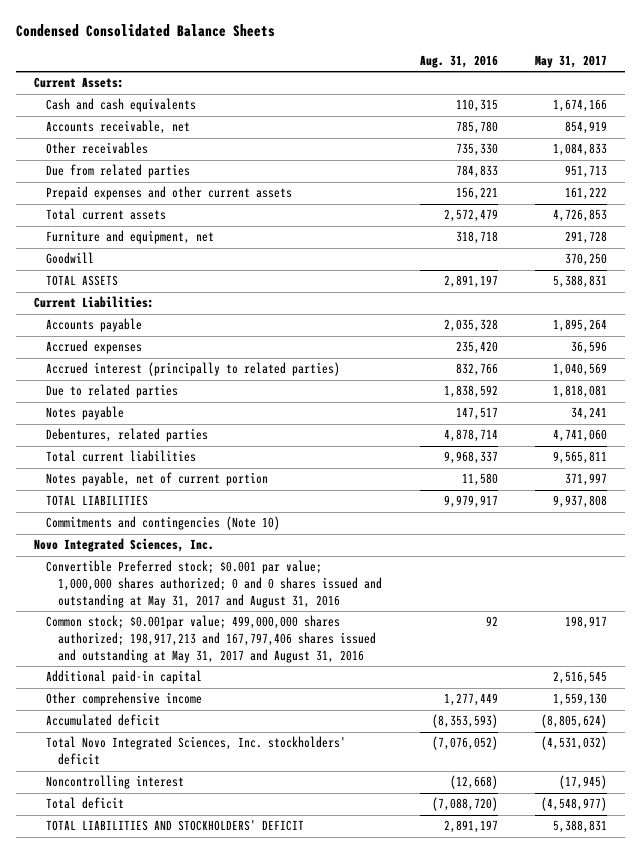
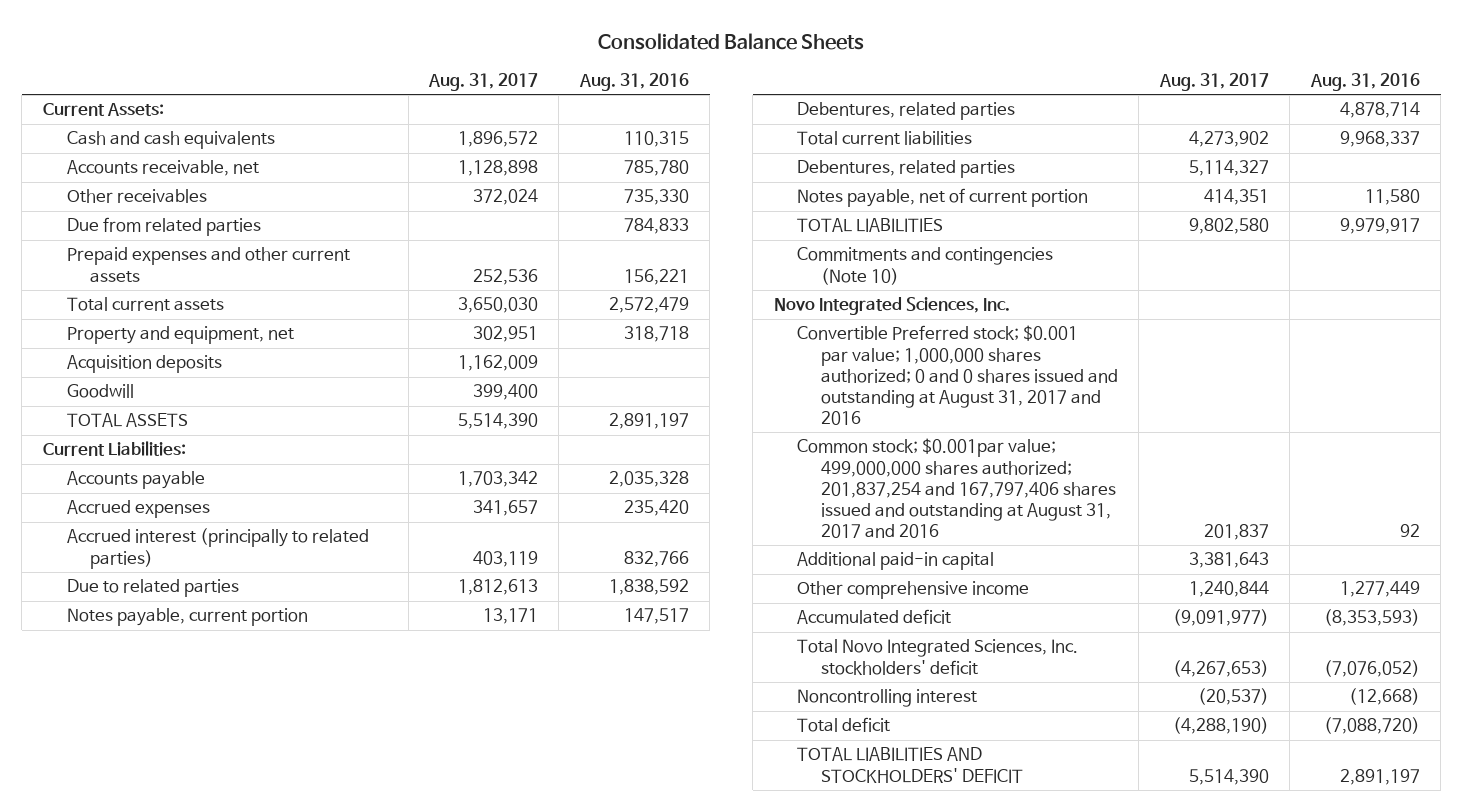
[15,24,275,38] Condensed Consolidated Balance Sheets -> [598,32,865,50] Consolidated Balance Sheets
[534,54,607,68] May 31, 2017 -> none
none -> [428,73,539,92] Aug. 31, 2017
[46,230,215,245] Furniture and equipment, net -> [66,326,294,345] Property and equipment, net
none -> [66,355,222,374] Acquisition deposits
[46,406,125,421] Notes payable -> [66,608,308,627] Notes payable, current portion
none -> [797,160,1016,179] Debentures, related parties
[46,560,383,609] Convertible Preferred stock; $0.001 par value; 1,000,000 shares authorized; 0 and 0 shares issued and outstanding at May 31, 2017 and August 31, 2016 -> [797,325,1119,426] Convertible Preferred stock; $0.001 par value; 1,000,000 shares authorized; 0 and 0 shares issued and outstanding at August 31, 2017 and 2016
[46,615,377,664] Common stock; $0.001par value; 499,000,000 shares authorized; 198,917,213 and 167,797,406 shares issued and outstanding at May 31, 2017 and August 31, 2016 -> [797,438,1117,539] Common stock; $0.001par value; 499,000,000 shares authorized; 201,837,254 and 167,797,406 shares issued and outstanding at August 31, 2017 and 2016

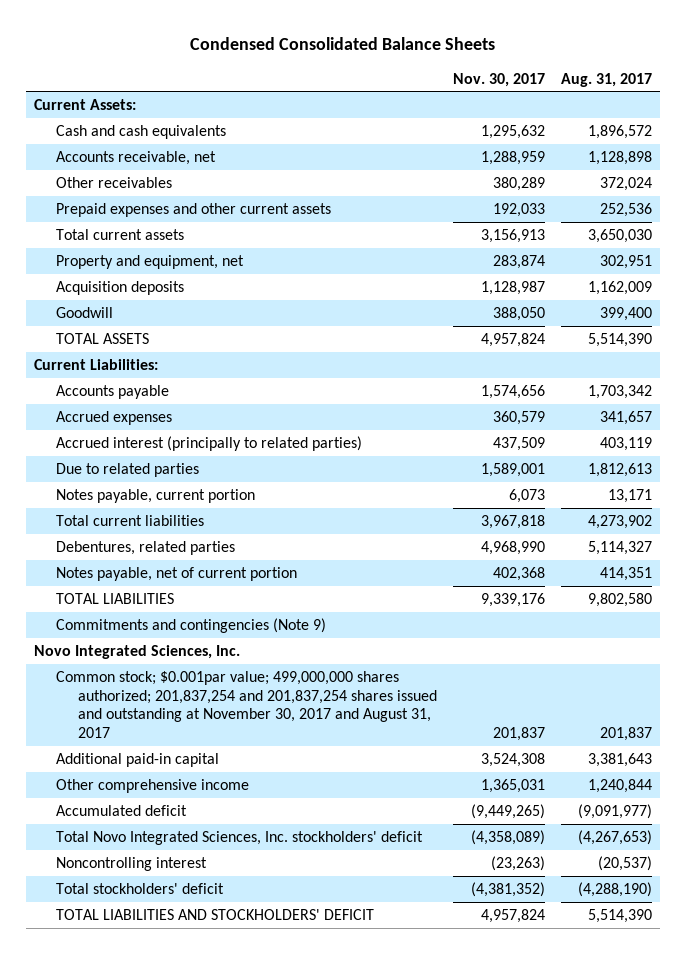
[598,32,865,50] Consolidated Balance Sheets -> [189,37,495,51] Condensed Consolidated Balance Sheets
[578,73,689,92] Aug. 31, 2016 -> none
none -> [453,72,546,87] Nov. 30, 2017
[66,217,261,237] Due from related parties -> none
[797,102,1016,121] Debentures, related parties -> none
[797,247,1054,285] Commitments and contingencies (Note 10) -> [56,617,327,633] Commitments and contingencies (Note 9)
[797,325,1119,426] Convertible Preferred stock; $0.001 par value; 1,000,000 shares authorized; 0 and 0 shares issued and outstanding at August 31, 2017 and 2016 -> none
[797,438,1117,539] Common stock; $0.001par value; 499,000,000 shares authorized; 201,837,254 and 167,797,406 shares issued and outstanding at August 31, 2017 and 2016 -> [56,670,438,739] Common stock; $0.001par value; 499,000,000 shares authorized; 201,837,254 and 201,837,254 shares issued and outstanding at November 30, 2017 and August 31, 2017
[797,717,891,733] Total deficit -> [56,882,225,894] Total stockholders' deficit

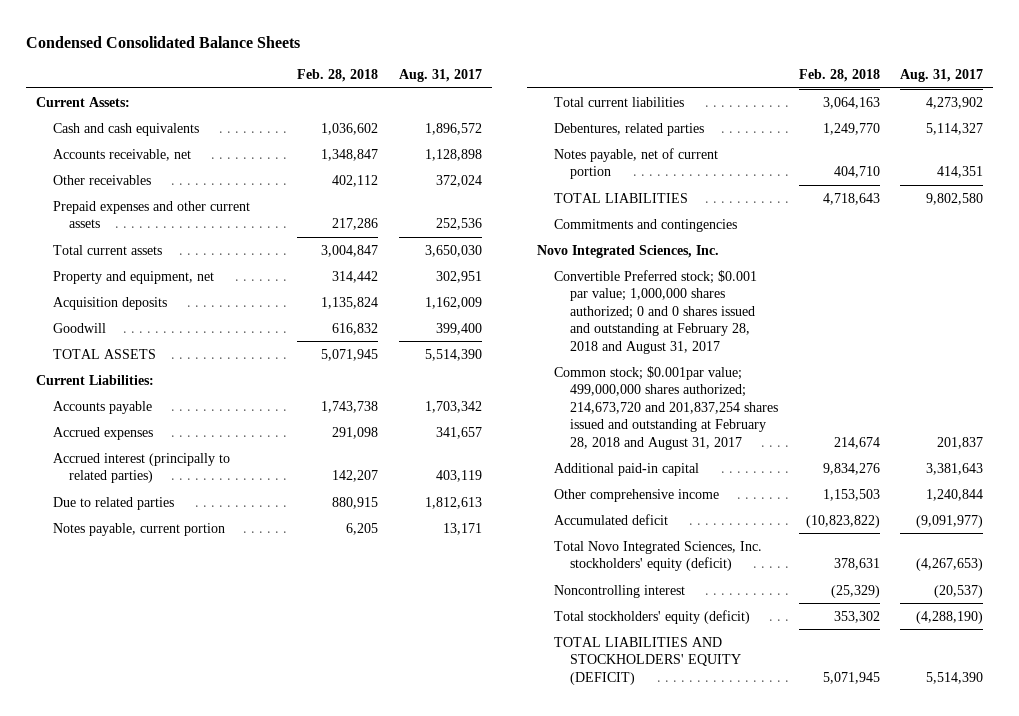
[453,72,546,87] Nov. 30, 2017 -> none
none -> [297,69,379,83] Feb. 28, 2018
[56,617,327,633] Commitments and contingencies (Note 9) -> [553,218,737,232] Commitments and contingencies
none -> [553,269,757,354] Convertible Preferred stock; $0.001 par value; 1,000,000 shares authorized; 0 and 0 shares issued and outstanding at February 28, 2018 and August 31, 2017
[56,670,438,739] Common stock; $0.001par value; 499,000,000 shares authorized; 201,837,254 and 201,837,254 shares issued and outstanding at November 30, 2017 and August 31, 2017 -> [553,365,779,450] Common stock; $0.001par value; 499,000,000 shares authorized; 214,673,720 and 201,837,254 shares issued and outstanding at February 28, 2018 and August 31, 2017
[56,830,424,845] Total Novo Integrated Sciences, Inc. stockholders' deficit -> [553,540,762,572] Total Novo Integrated Sciences, Inc. stockholders' equity (deficit)
[56,882,225,894] Total stockholders' deficit -> [553,609,750,624] Total stockholders' equity (deficit)
[56,908,375,920] TOTAL LIABILITIES AND STOCKHOLDERS' DEFICIT -> [553,636,742,685] TOTAL LIABILITIES AND STOCKHOLDERS' EQUITY (DEFICIT)

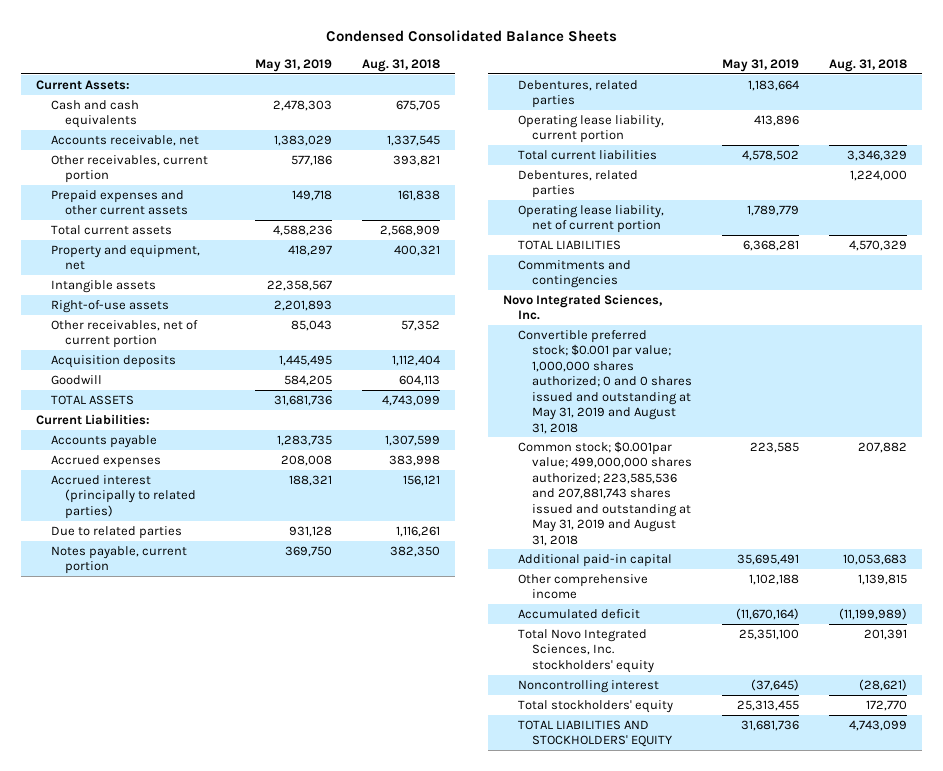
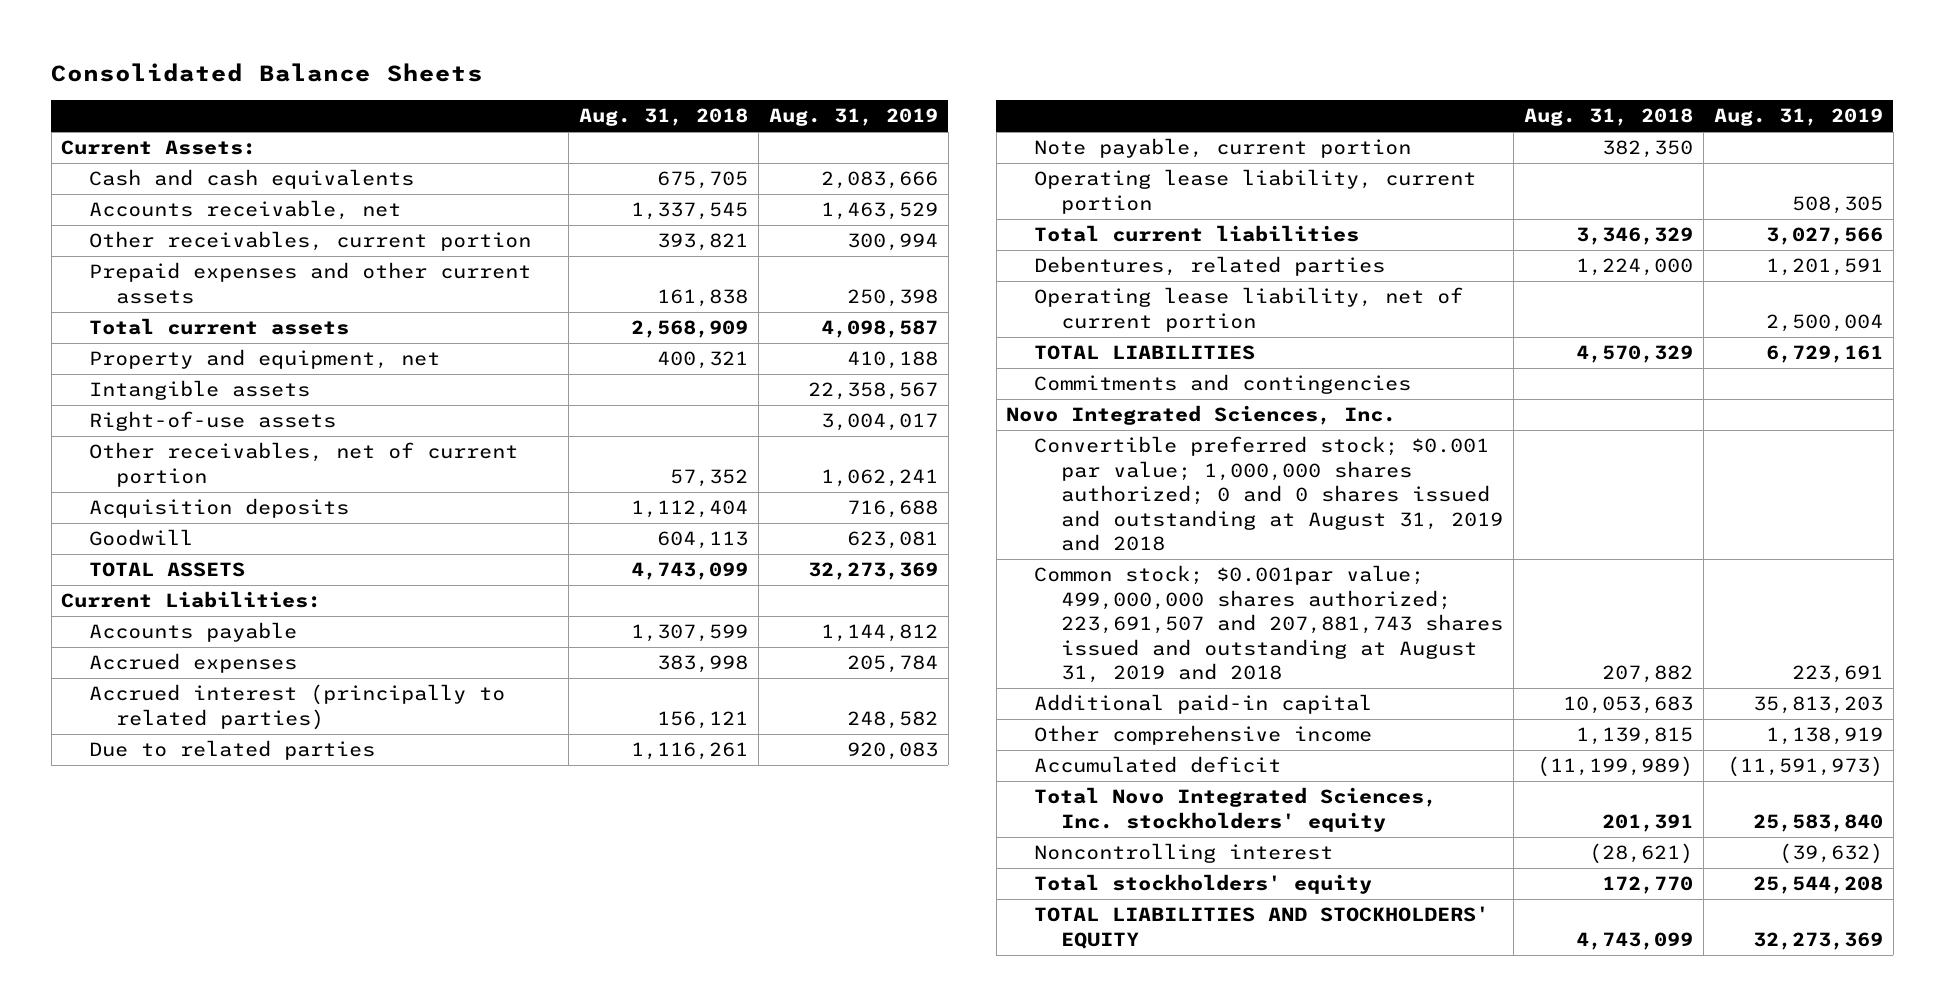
[325,30,617,43] Condensed Consolidated Balance Sheets -> [51,62,484,82] Consolidated Balance Sheets
[255,59,333,73] May 31, 2019 -> none
none -> [768,108,938,127] Aug. 31, 2019
[517,79,638,109] Debentures, related parties -> none
[50,545,187,575] Notes payable, current portion -> [1033,138,1411,159] Note payable, current portion
[517,329,693,434] Convertible preferred stock; $0.001 par value; 1,000,000 shares authorized; 0 and 0 shares issued and outstanding at May 31, 2019 and August 31, 2018 -> [1033,436,1504,552] Convertible preferred stock; $0.001 par value; 1,000,000 shares authorized; 0 and 0 shares issued and outstanding at August 31, 2019 and 2018
[517,440,693,546] Common stock; $0.001par value; 499,000,000 shares authorized; 223,585,536 and 207,881,743 shares issued and outstanding at May 31, 2019 and August 31, 2018 -> [1033,565,1504,684] Common stock; $0.001par value; 499,000,000 shares authorized; 223,691,507 and 207,881,743 shares issued and outstanding at August 31, 2019 and 2018

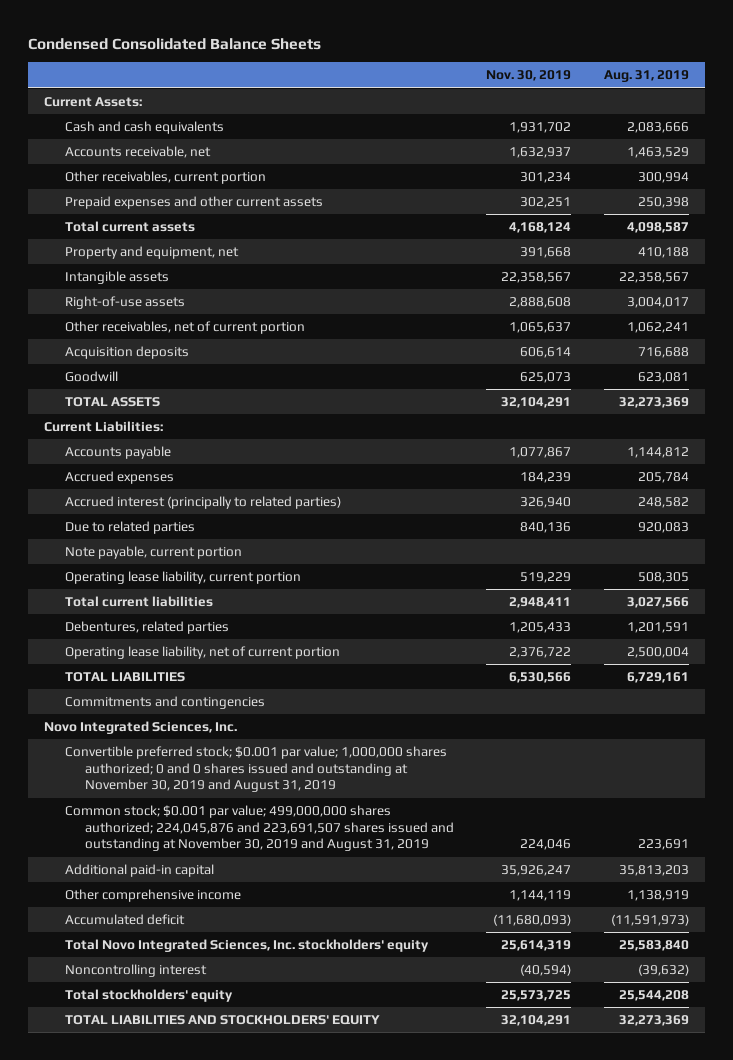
[51,62,484,82] Consolidated Balance Sheets -> [28,38,322,51] Condensed Consolidated Balance Sheets
[578,108,748,127] Aug. 31, 2018 -> none
none -> [486,70,572,82] Nov. 30, 2019
[1033,436,1504,552] Convertible preferred stock; $0.001 par value; 1,000,000 shares authorized; 0 and 0 shares issued and outstanding at August 31, 2019 and 2018 -> [64,746,447,793] Convertible preferred stock; $0.001 par value; 1,000,000 shares authorized; 0 and 0 shares issued and outstanding at November 30, 2019 and August 31, 2019
[1033,565,1504,684] Common stock; $0.001par value; 499,000,000 shares authorized; 223,691,507 and 207,881,743 shares issued and outstanding at August 31, 2019 and 2018 -> [64,805,455,852] Common stock; $0.001 par value; 499,000,000 shares authorized; 224,045,876 and 223,691,507 shares issued and outstanding at November 30, 2019 and August 31, 2019

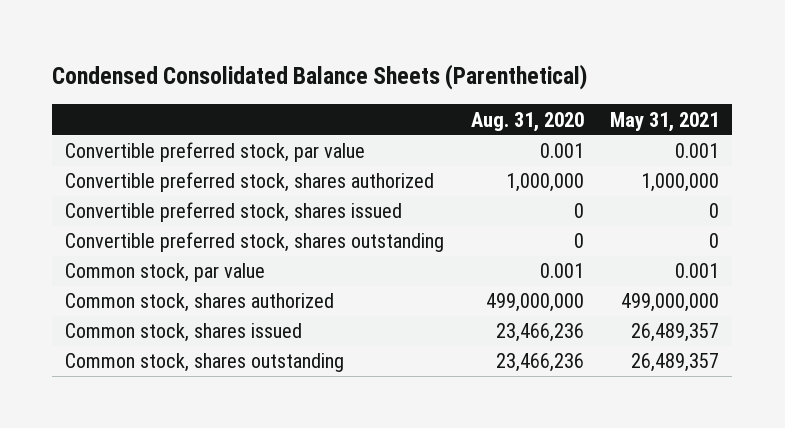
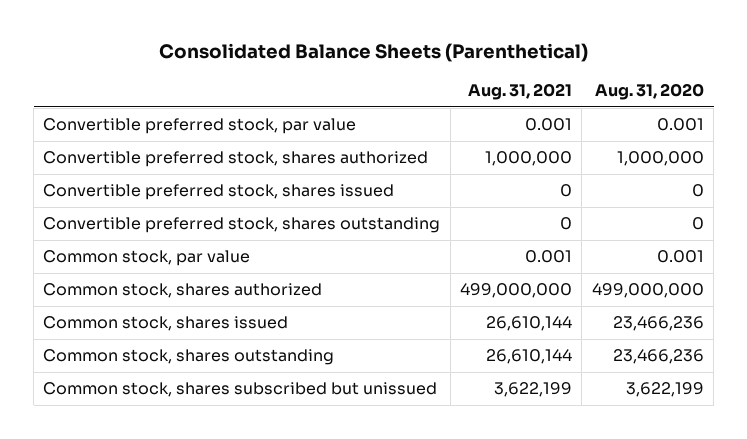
[52,64,588,91] Condensed Consolidated Balance Sheets (Parenthetical) -> [158,43,588,63] Consolidated Balance Sheets (Parenthetical)
[610,111,720,132] May 31, 2021 -> none
none -> [468,83,573,101] Aug. 31, 2021
none -> [43,382,438,398] Common stock, shares subscribed but unissued

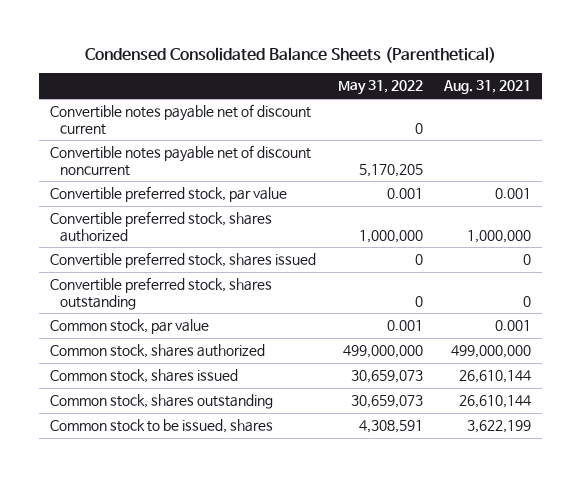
[158,43,588,63] Consolidated Balance Sheets (Parenthetical) -> [84,46,496,63] Condensed Consolidated Balance Sheets (Parenthetical)
[594,83,704,101] Aug. 31, 2020 -> none
none -> [337,80,423,96] May 31, 2022
none -> [50,104,312,135] Convertible notes payable net of discount current
none -> [50,145,312,176] Convertible notes payable net of discount noncurrent
[43,382,438,398] Common stock, shares subscribed but unissued -> [50,419,274,434] Common stock to be issued, shares

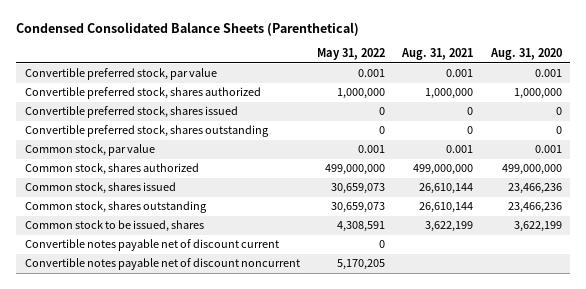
none -> [489,48,562,61] Aug. 31, 2020
[50,104,312,135] Convertible notes payable net of discount current -> [24,239,279,252] Convertible notes payable net of discount current
[50,145,312,176] Convertible notes payable net of discount noncurrent -> [24,258,300,271] Convertible notes payable net of discount noncurrent

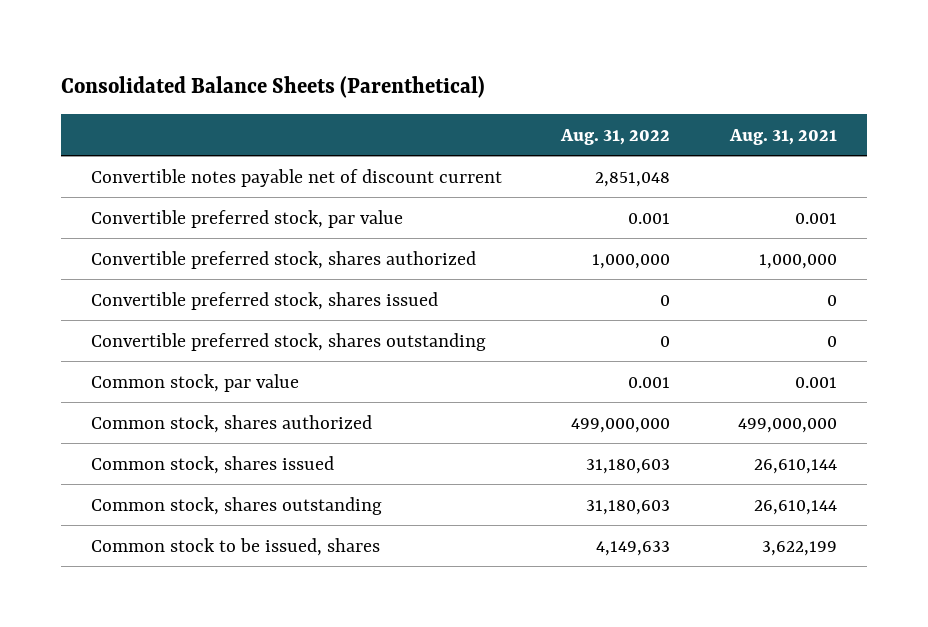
[15,22,359,37] Condensed Consolidated Balance Sheets (Parenthetical) -> [60,76,485,99] Consolidated Balance Sheets (Parenthetical)
[316,48,385,61] May 31, 2022 -> none
[489,48,562,61] Aug. 31, 2020 -> none
none -> [560,128,671,145] Aug. 31, 2022
[24,239,279,252] Convertible notes payable net of discount current -> [90,168,502,187] Convertible notes payable net of discount current
[24,258,300,271] Convertible notes payable net of discount noncurrent -> none

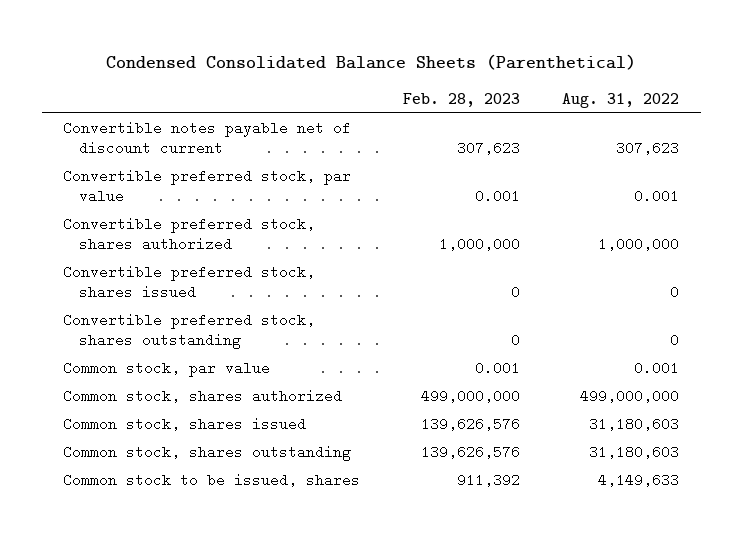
[60,76,485,99] Consolidated Balance Sheets (Parenthetical) -> [106,53,637,70] Condensed Consolidated Balance Sheets (Parenthetical)
[729,128,838,145] Aug. 31, 2021 -> none
none -> [402,92,520,107] Feb. 28, 2023
[595,171,671,187] 2,851,048 -> [616,140,680,155] 307,623

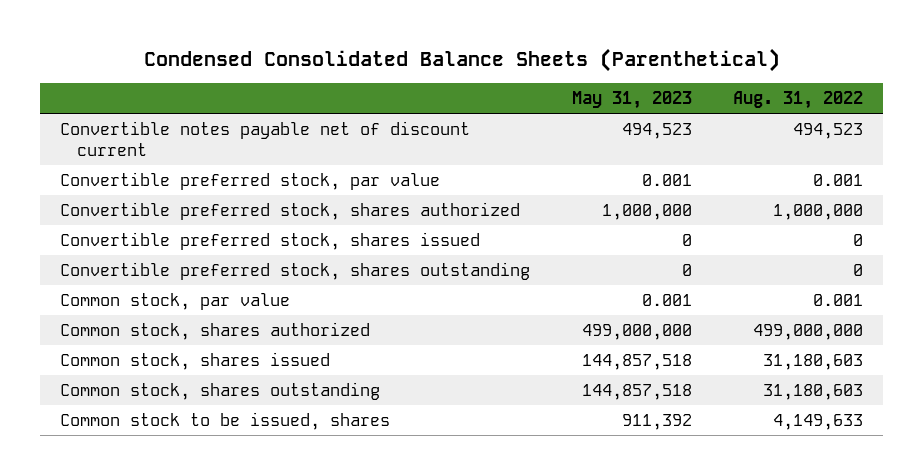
[402,92,520,107] Feb. 28, 2023 -> none
none -> [571,91,692,110] May 31, 2023
[616,140,680,155] 307,623 -> [792,122,863,139] 494,523

